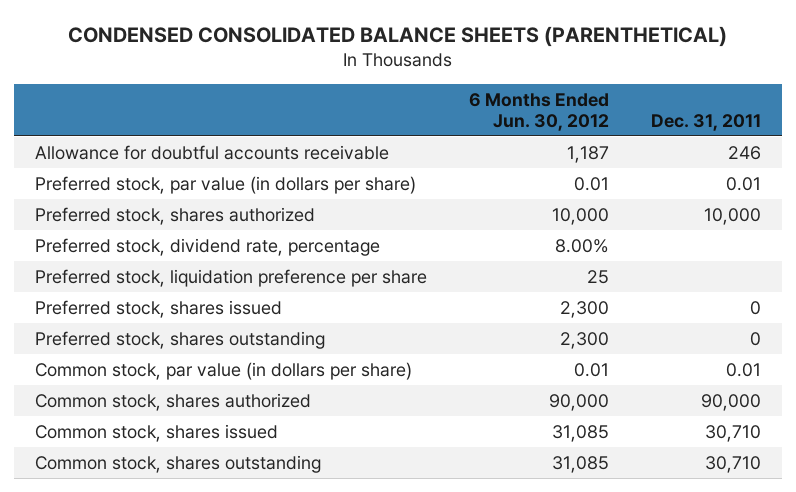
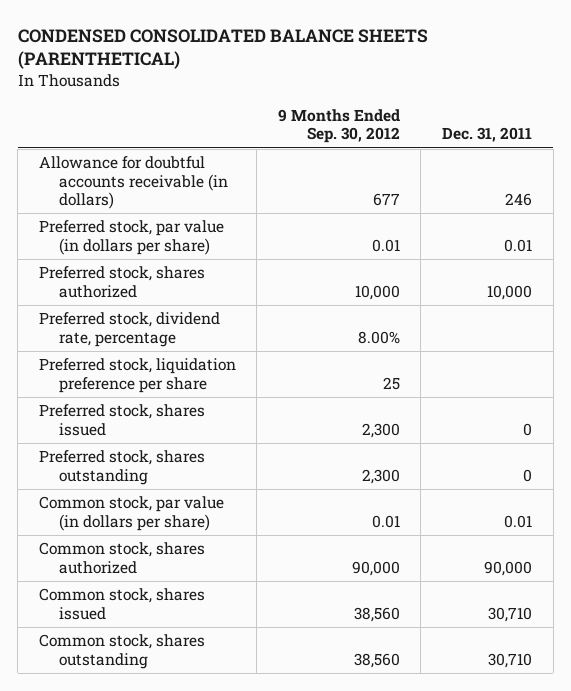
[469,92,610,131] 6 Months Ended Jun. 30, 2012 -> none
none -> [277,108,400,144] 9 Months Ended Sep. 30, 2012
[35,144,390,160] Allowance for doubtful accounts receivable -> [38,156,229,210] Allowance for doubtful accounts receivable (in dollars)

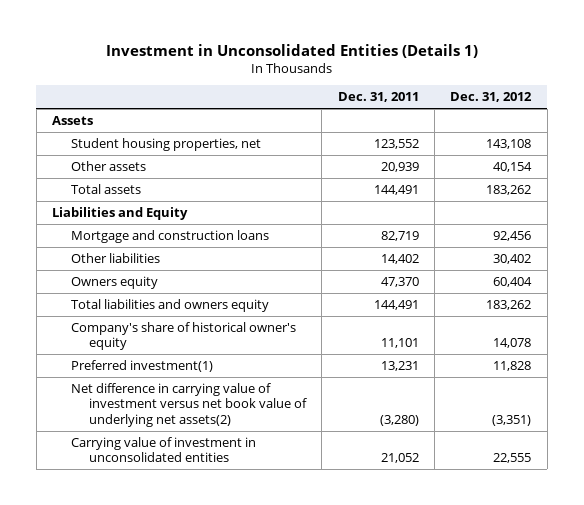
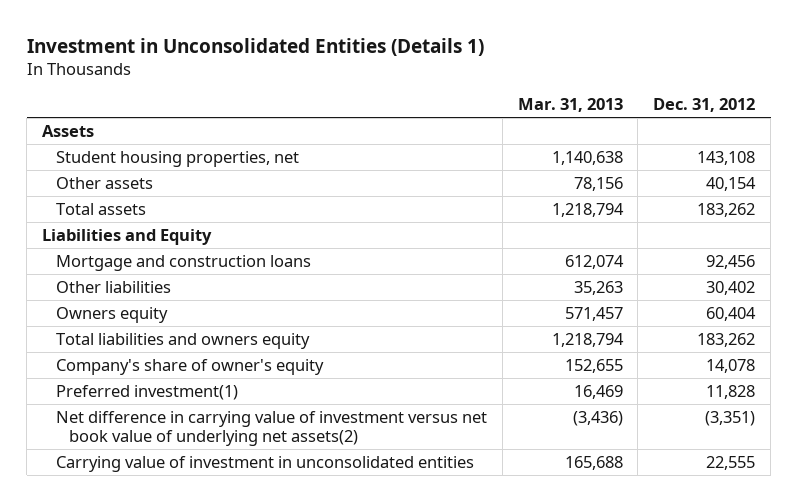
[337,92,419,103] Dec. 31, 2011 -> none
none -> [517,98,623,113] Mar. 31, 2013
[70,321,296,351] Company's share of historical owner's equity -> [55,358,324,375] Company's share of owner's equity

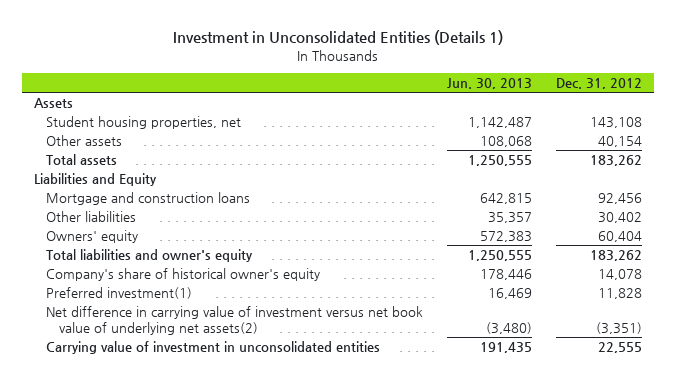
[517,98,623,113] Mar. 31, 2013 -> none
none -> [447,77,533,89] Jun. 30, 2013
[55,306,168,323] Owners equity -> [46,230,139,244] Owners' equity
[55,332,310,349] Total liabilities and owners equity -> [46,249,254,263] Total liabilities and owner's equity
[55,358,324,375] Company's share of owner's equity -> [46,268,321,282] Company's share of historical owner's equity

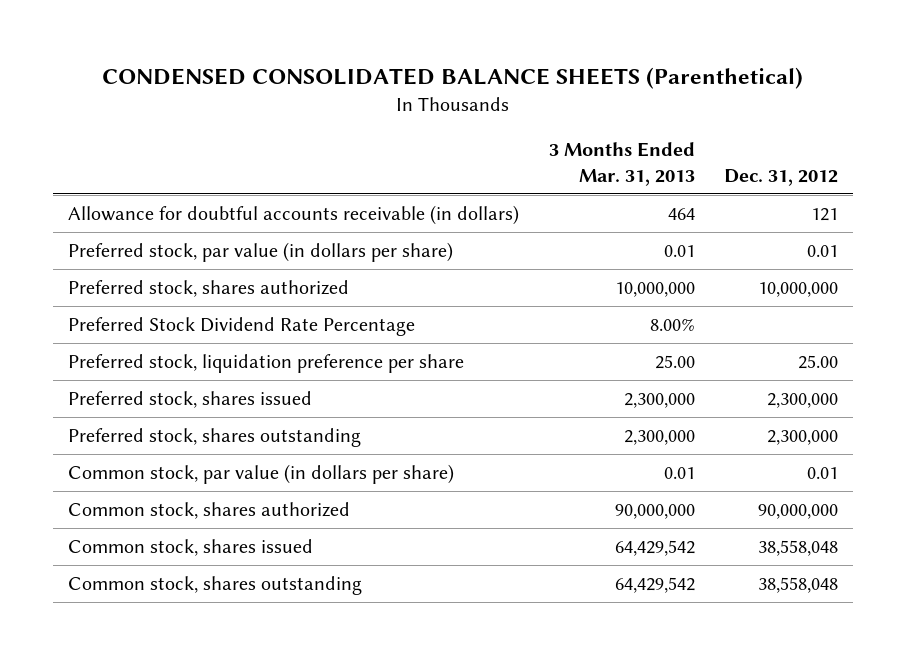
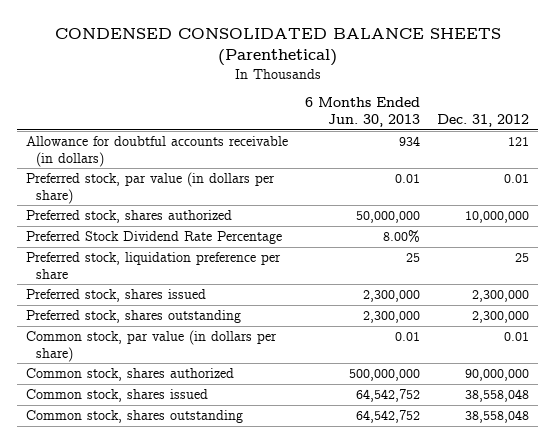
[548,141,695,186] 3 Months Ended Mar. 31, 2013 -> none
none -> [305,97,421,128] 6 Months Ended Jun. 30, 2013
[798,354,839,369] 25.00 -> [515,253,530,263] 25

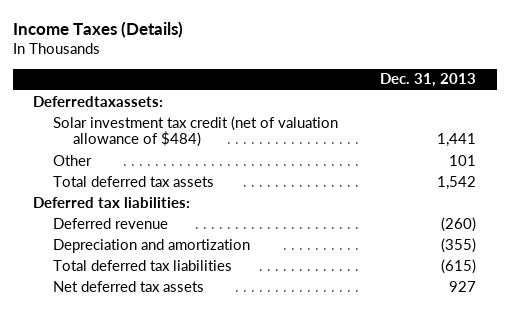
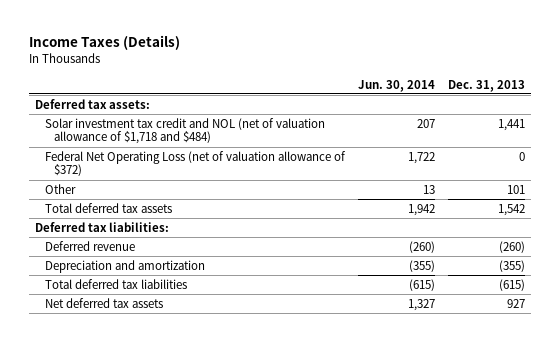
none -> [357,79,435,92] Jun. 30, 2014
[33,95,164,107] Deferredtaxassets: -> [35,98,151,109] Deferred tax assets:
[53,115,339,148] Solar investment tax credit (net of valuation allowance of $484) -> [44,117,325,145] Solar investment tax credit and NOL (net of valuation allowance of $1,718 and $484)
none -> [44,150,346,177] Federal Net Operating Loss (net of valuation allowance of $372)

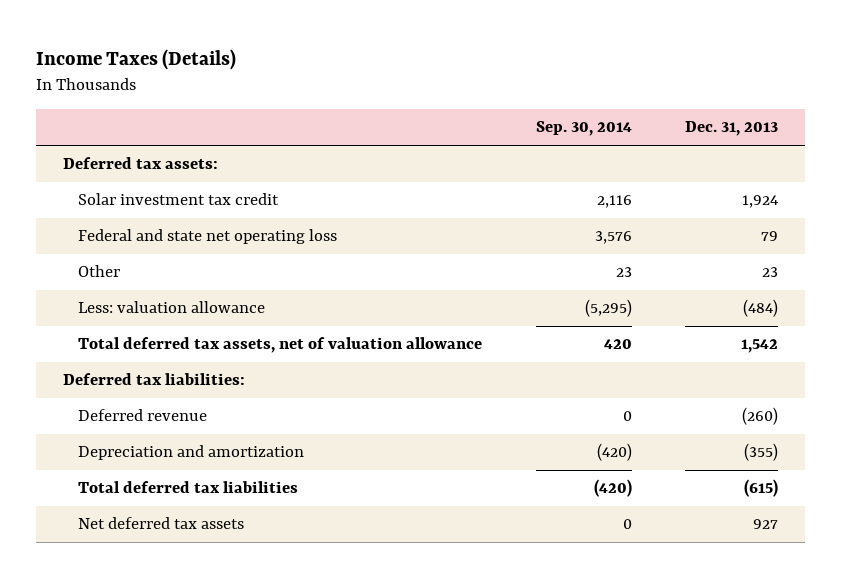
[357,79,435,92] Jun. 30, 2014 -> none
none -> [535,121,632,137] Sep. 30, 2014
[44,117,325,145] Solar investment tax credit and NOL (net of valuation allowance of $1,718 and $484) -> [78,193,280,206] Solar investment tax credit
[497,118,525,131] 1,441 -> [742,195,779,209] 1,924
[44,150,346,177] Federal Net Operating Loss (net of valuation allowance of $372) -> [78,229,338,245] Federal and state net operating loss
[518,151,525,161] 0 -> [761,231,779,242] 79
[506,184,525,194] 101 -> [762,267,779,278] 23
none -> [78,301,266,314] Less: valuation allowance
[44,202,172,213] Total deferred tax assets -> [78,337,483,354] Total deferred tax assets, net of valuation allowance

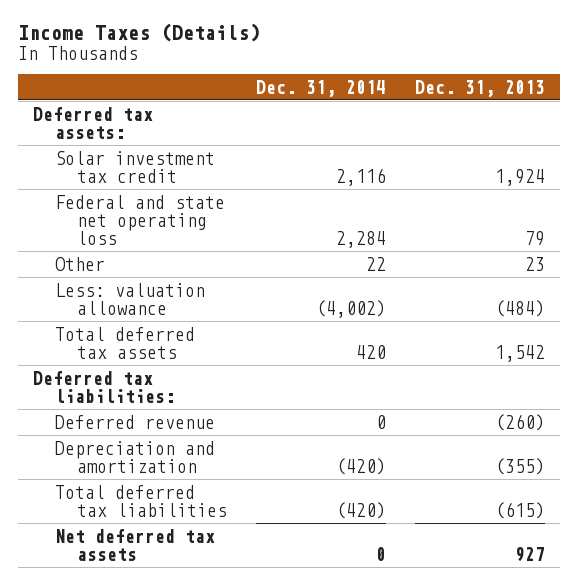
[535,121,632,137] Sep. 30, 2014 -> none
none -> [256,79,387,97] Dec. 31, 2014
[78,337,483,354] Total deferred tax assets, net of valuation allowance -> [54,326,195,359] Total deferred tax assets

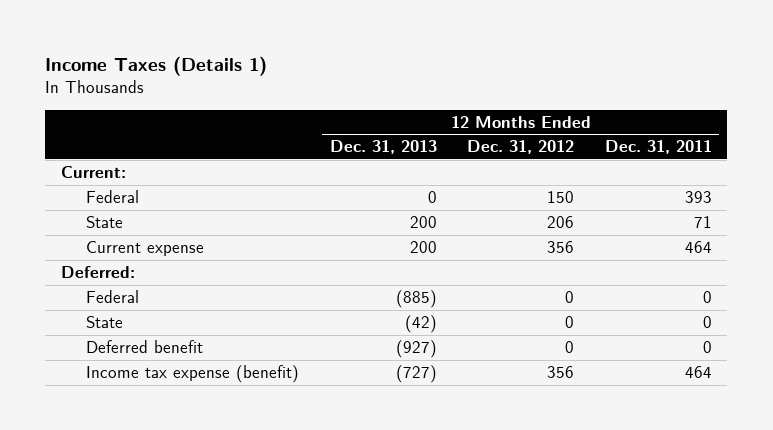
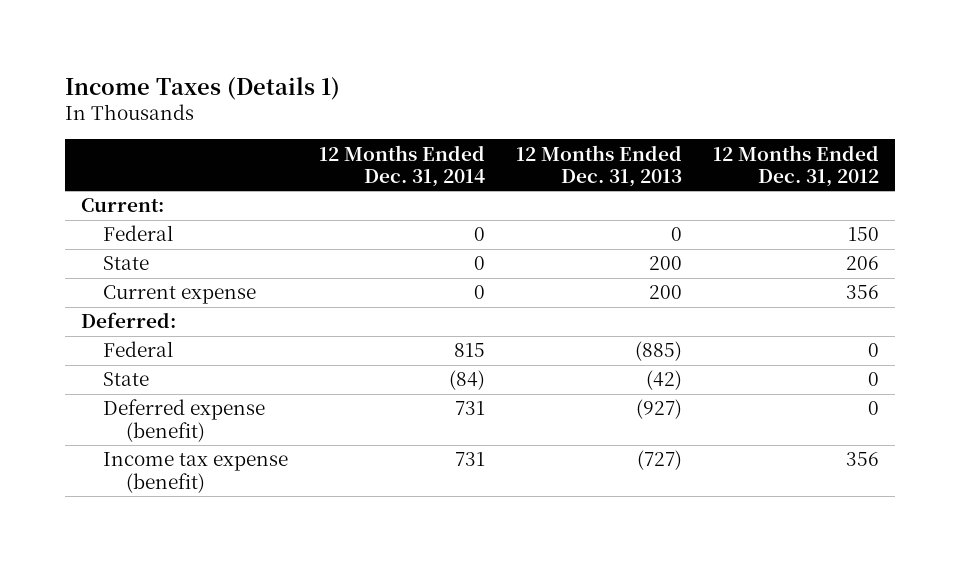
[604,140,712,155] Dec. 31, 2011 -> none
none -> [319,144,486,187] 12 Months Ended Dec. 31, 2014
[86,340,204,354] Deferred benefit -> [103,399,266,442] Deferred expense (benefit)

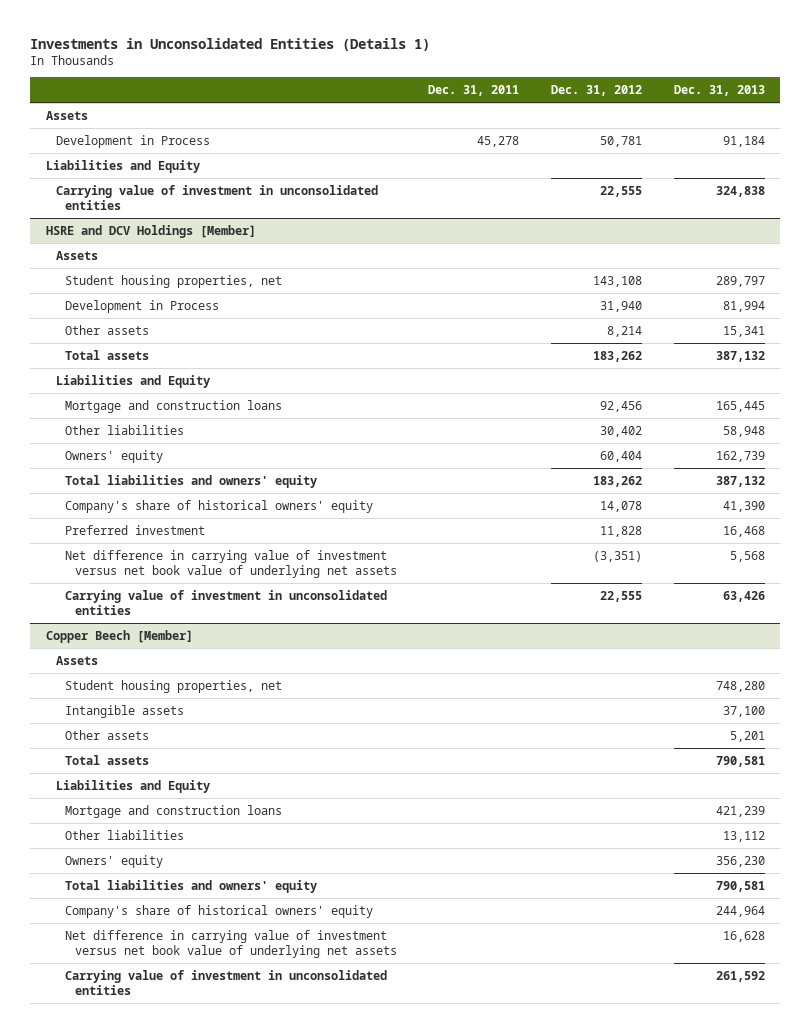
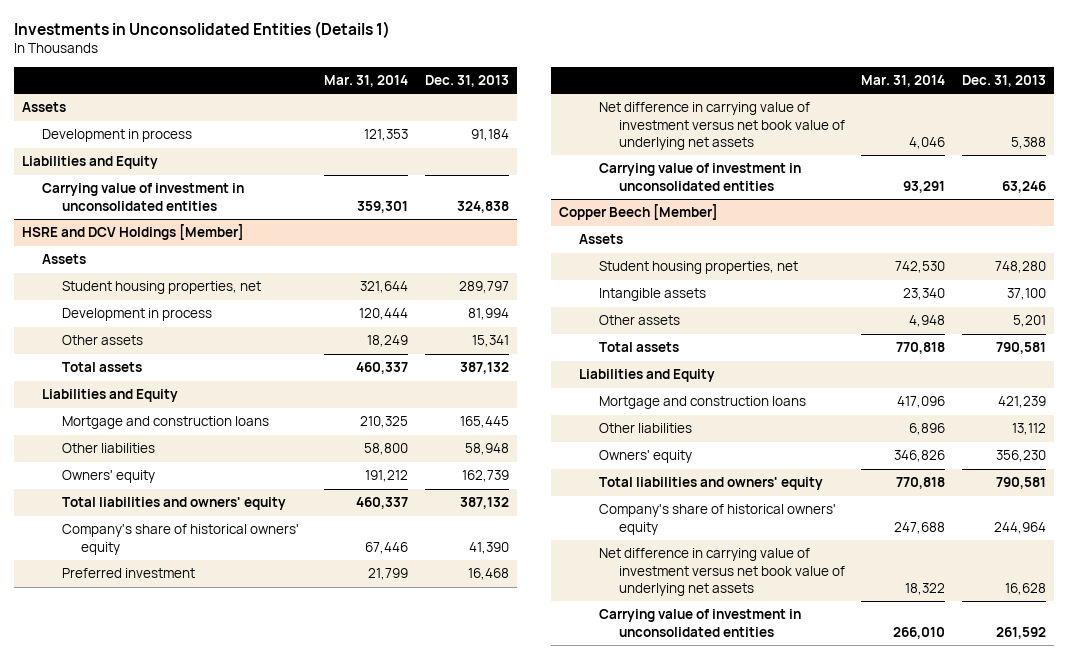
[428,84,520,96] Dec. 31, 2011 -> none
[551,84,643,96] Dec. 31, 2012 -> none
none -> [324,74,409,87] Mar. 31, 2014
[55,134,210,148] Development in Process -> [41,129,192,143] Development in process
[65,299,220,313] Development in Process -> [61,308,212,322] Development in process
[729,550,765,562] 5,568 -> [1010,137,1046,150] 5,388
[722,590,765,602] 63,426 -> [1001,180,1046,193] 63,246

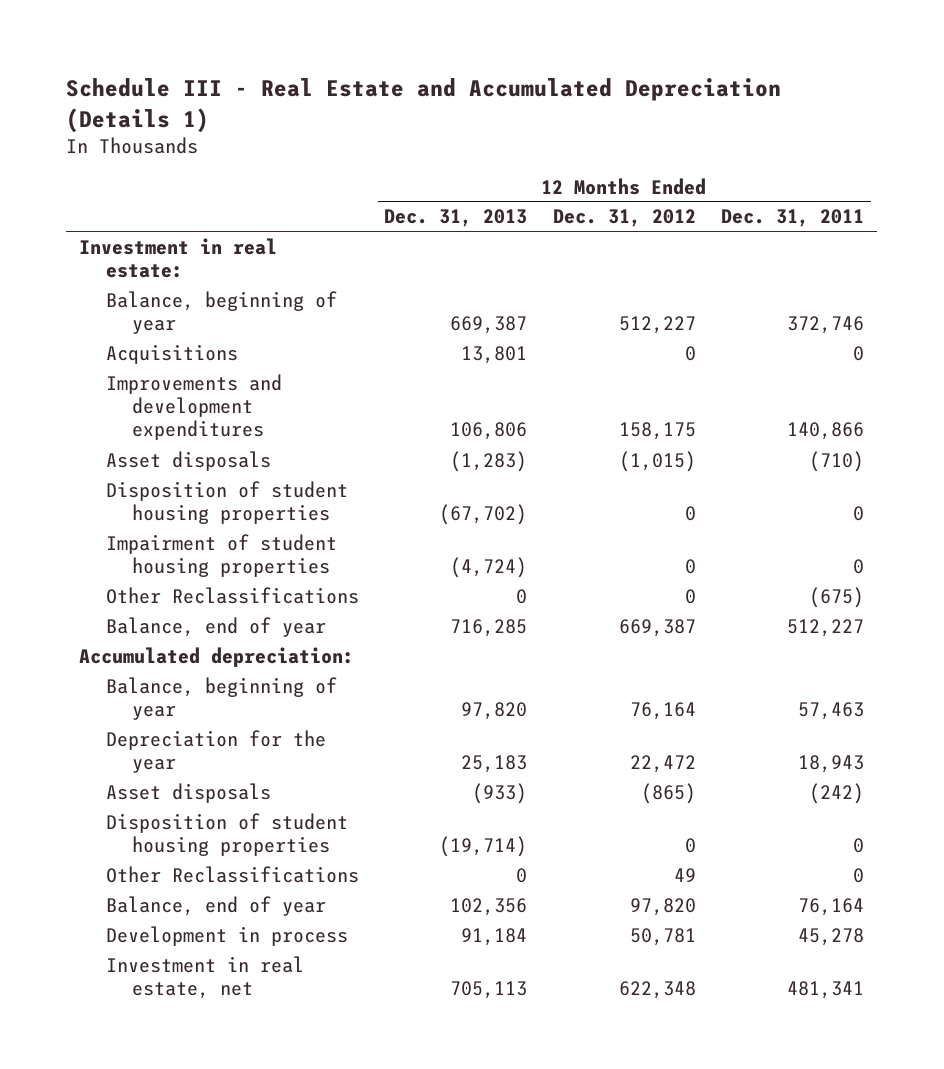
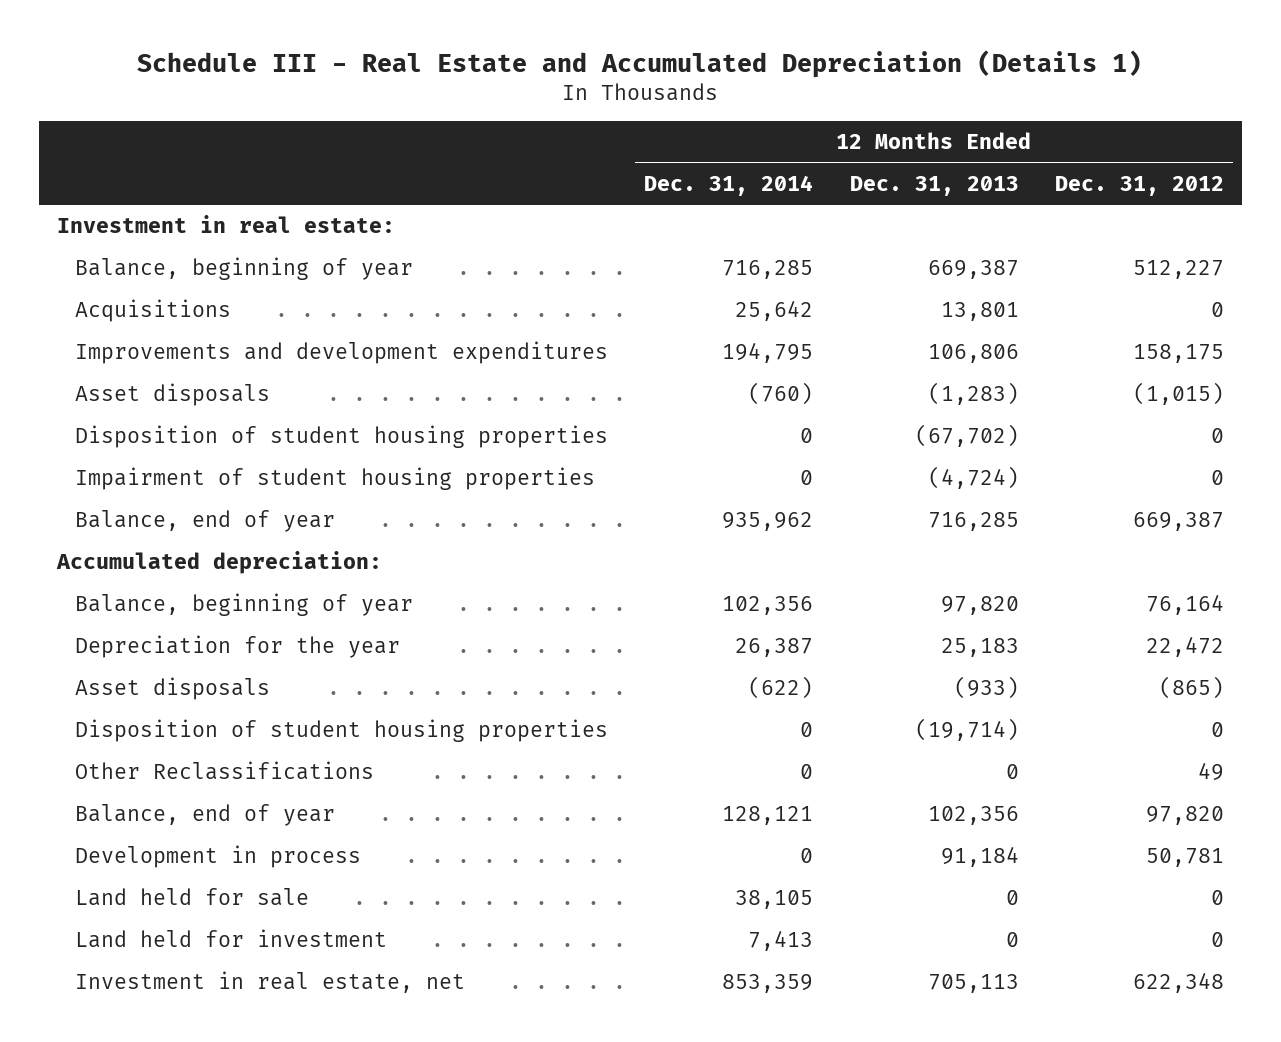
[721,209,865,228] Dec. 31, 2011 -> none
none -> [644,175,814,197] Dec. 31, 2014
[105,586,359,604] Other Reclassifications -> none
none -> [75,888,310,907] Land held for sale
none -> [75,929,388,949] Land held for investment

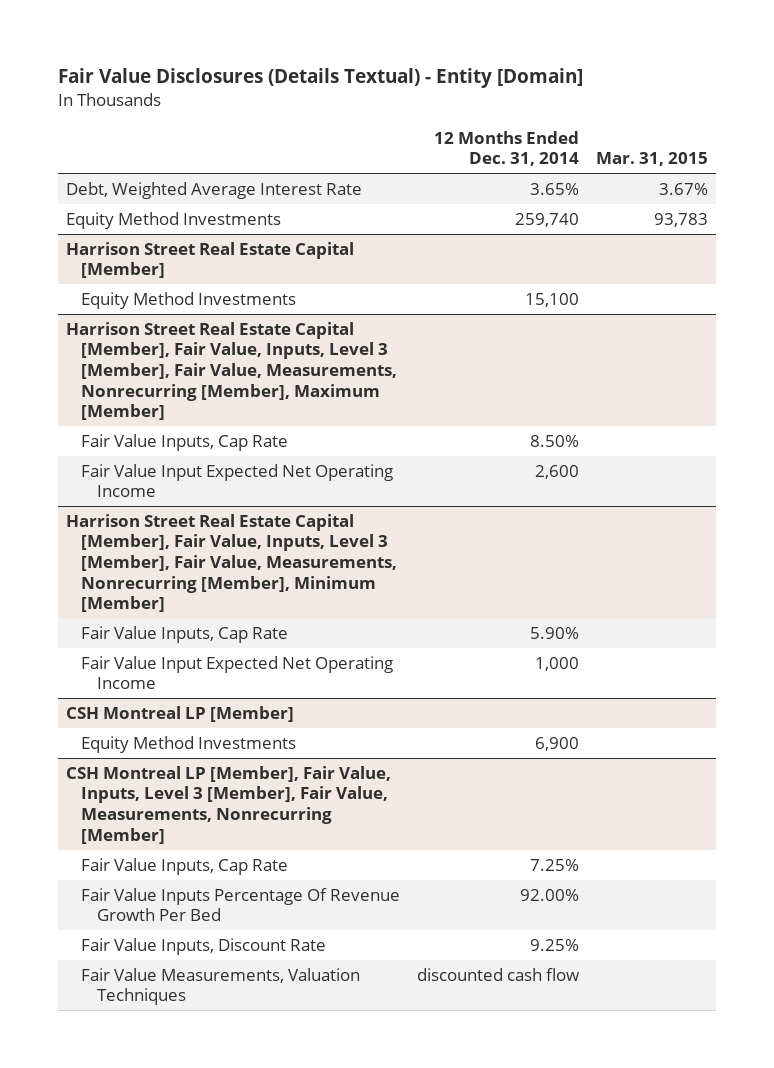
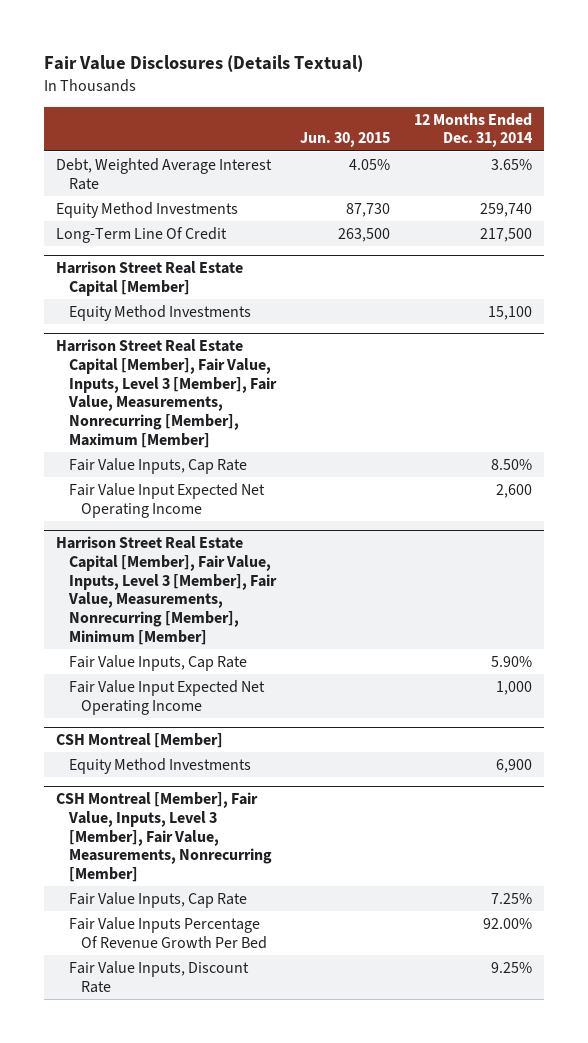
[57,68,583,89] Fair Value Disclosures (Details Textual) - Entity [Domain] -> [44,55,364,73] Fair Value Disclosures (Details Textual)
[595,152,708,167] Mar. 31, 2015 -> none
none -> [299,132,390,148] Jun. 30, 2015
none -> [56,226,228,243] Long-Term Line Of Credit
[65,705,294,722] CSH Montreal LP [Member] -> [56,733,224,749] CSH Montreal [Member]
[65,765,391,844] CSH Montreal LP [Member], Fair Value, Inputs, Level 3 [Member], Fair Value, Measurements, Nonrecurring [Member] -> [56,792,272,882] CSH Montreal [Member], Fair Value, Inputs, Level 3 [Member], Fair Value, Measurements, Nonrecurring [Member]
[81,967,361,1006] Fair Value Measurements, Valuation Techniques -> none

